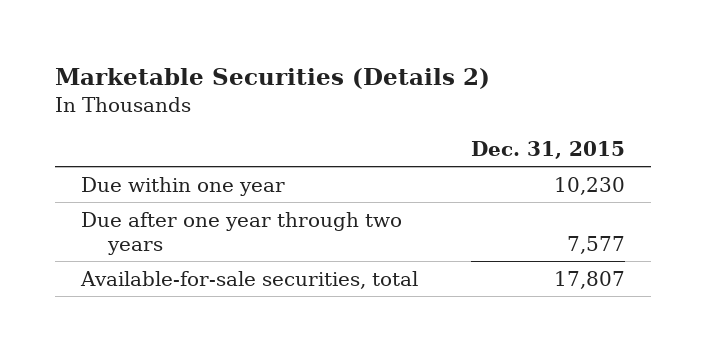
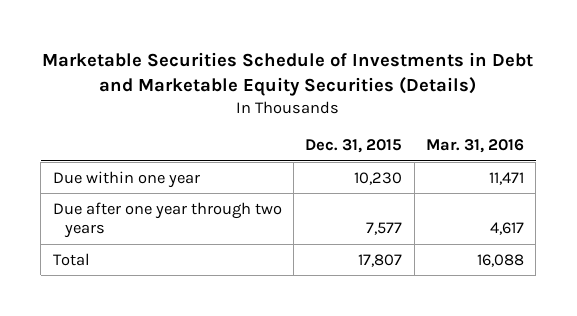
[54,68,490,90] Marketable Securities (Details 2) -> [42,51,534,97] Marketable Securities Schedule of Investments in Debt and Marketable Equity Securities (Details)
none -> [425,139,524,154] Mar. 31, 2016
[80,270,419,289] Available-for-sale securities, total -> [52,252,90,266] Total

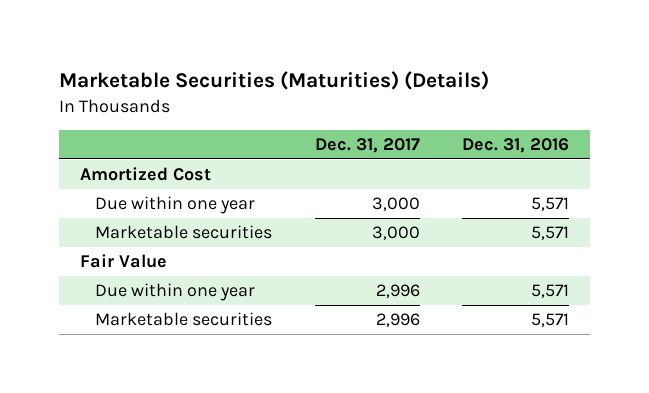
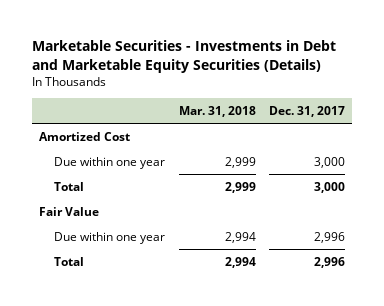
[59,71,490,91] Marketable Securities (Maturities) (Details) -> [31,39,336,73] Marketable Securities - Investments in Debt and Marketable Equity Securities (Details)
[461,138,569,154] Dec. 31, 2016 -> none
none -> [178,106,256,118] Mar. 31, 2018
[95,225,273,240] Marketable securities -> [54,181,85,191] Total
[95,312,273,327] Marketable securities -> [54,256,85,266] Total

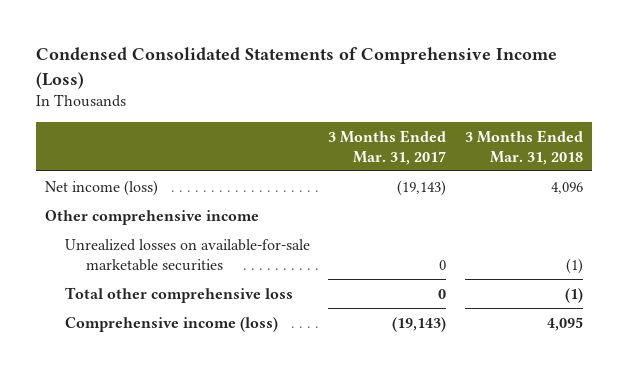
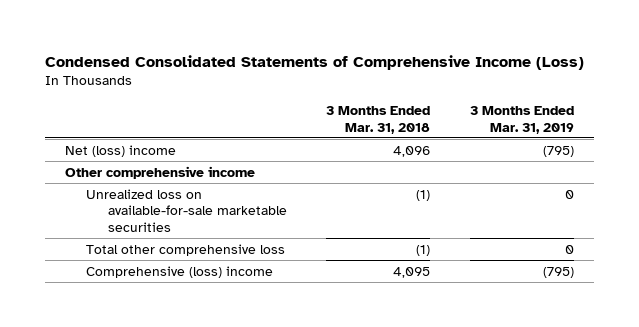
[328,129,447,165] 3 Months Ended Mar. 31, 2017 -> none
none -> [469,105,574,134] 3 Months Ended Mar. 31, 2019
[44,179,158,196] Net income (loss) -> [65,144,177,157] Net (loss) income
[65,238,311,271] Unrealized losses on available-for-sale marketable securities -> [86,188,287,233] Unrealized loss on available-for-sale marketable securities
[65,316,279,332] Comprehensive income (loss) -> [86,265,274,278] Comprehensive (loss) income

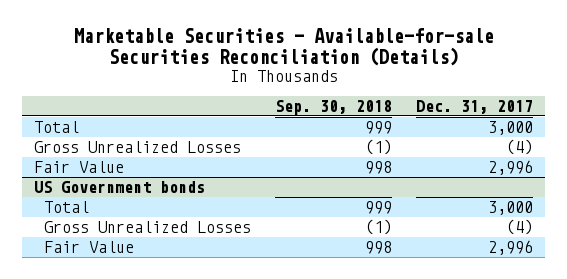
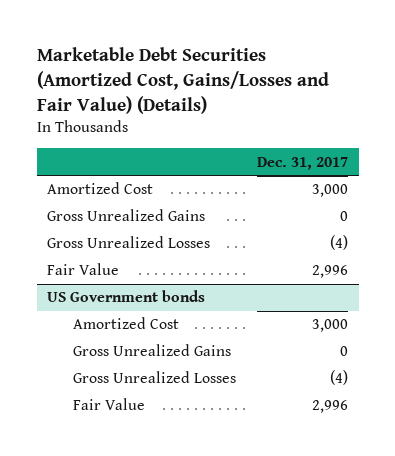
[73,28,494,66] Marketable Securities - Available-for-sale Securities Reconciliation (Details) -> [36,47,329,114] Marketable Debt Securities (Amortized Cost, Gains/Losses and Fair Value) (Details)
[275,99,393,115] Sep. 30, 2018 -> none
[34,121,80,134] Total -> [47,182,154,195] Amortized Cost
none -> [47,209,206,222] Gross Unrealized Gains
[44,201,90,214] Total -> [72,317,179,330] Amortized Cost
none -> [72,344,231,357] Gross Unrealized Gains

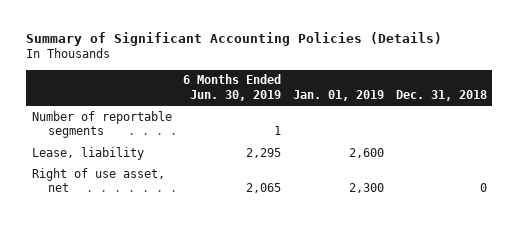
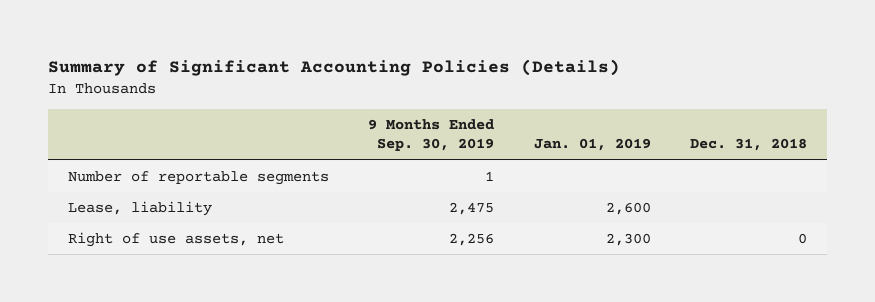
[183,74,282,101] 6 Months Ended Jun. 30, 2019 -> none
none -> [368,118,495,152] 9 Months Ended Sep. 30, 2019
[31,167,165,193] Right of use asset, net -> [67,232,284,248] Right of use assets, net

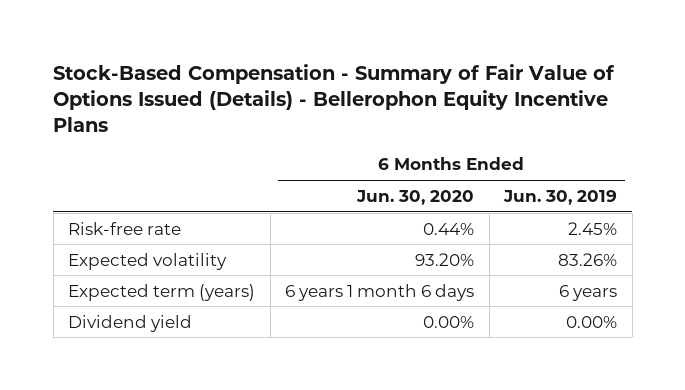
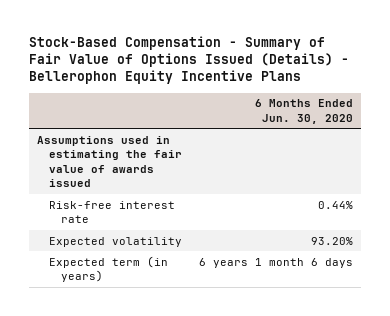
[503,189,618,205] Jun. 30, 2019 -> none
none -> [37,135,183,188] Assumptions used in estimating the fair value of awards issued
[68,221,182,235] Risk-free rate -> [49,200,176,224] Risk-free interest rate
[68,314,193,332] Dividend yield -> none
[68,283,256,301] Expected term (years) -> [49,255,169,283] Expected term (in years)

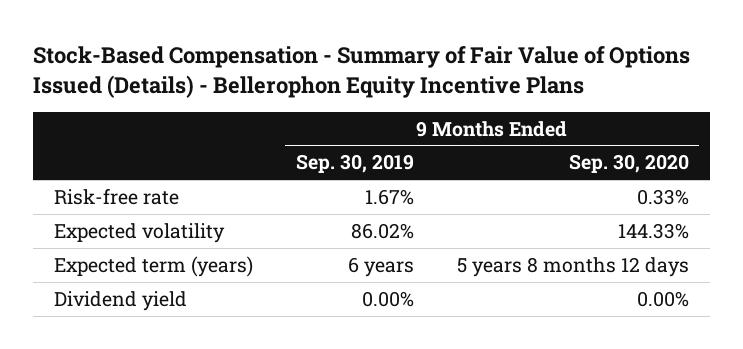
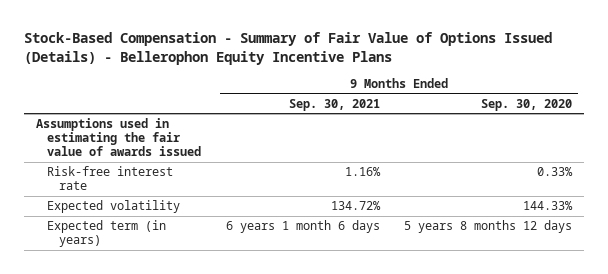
[295,154,414,174] Sep. 30, 2019 -> none
none -> [288,98,380,111] Sep. 30, 2021
none -> [36,118,202,157] Assumptions used in estimating the fair value of awards issued
[54,187,180,205] Risk-free rate -> [47,166,174,191] Risk-free interest rate
[54,290,188,311] Dividend yield -> none
[54,255,254,277] Expected term (years) -> [47,220,167,248] Expected term (in years)

